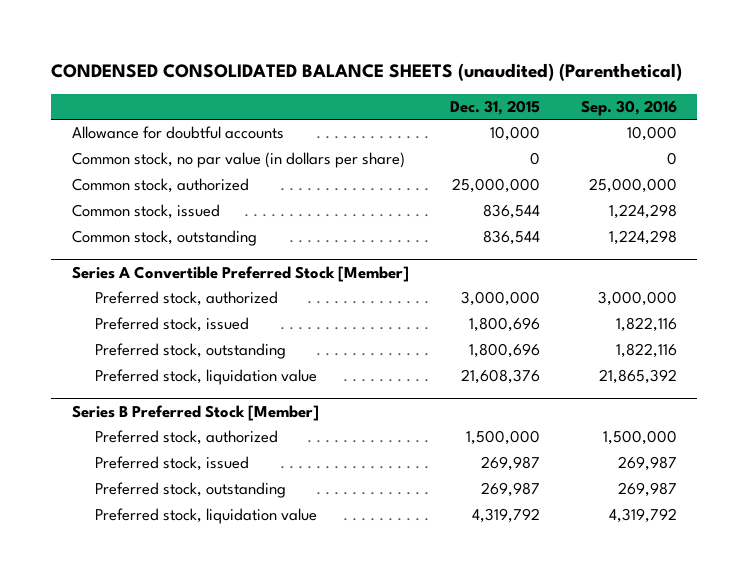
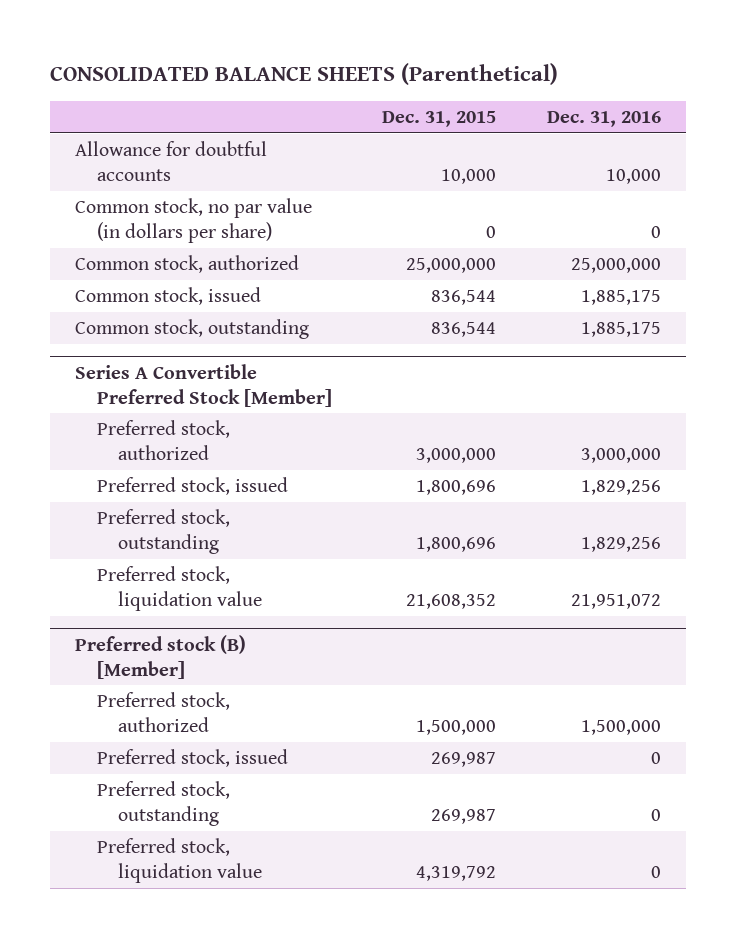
[51,63,683,82] CONDENSED CONSOLIDATED BALANCE SHEETS (unaudited) (Parenthetical) -> [50,63,559,86] CONSOLIDATED BALANCE SHEETS (Parenthetical)
[580,100,677,117] Sep. 30, 2016 -> none
none -> [546,111,661,128] Dec. 31, 2016
[460,369,540,385] 21,608,376 -> [406,594,497,610] 21,608,352
[71,405,319,422] Series B Preferred Stock [Member] -> [75,634,247,679] Preferred stock (B) [Member]

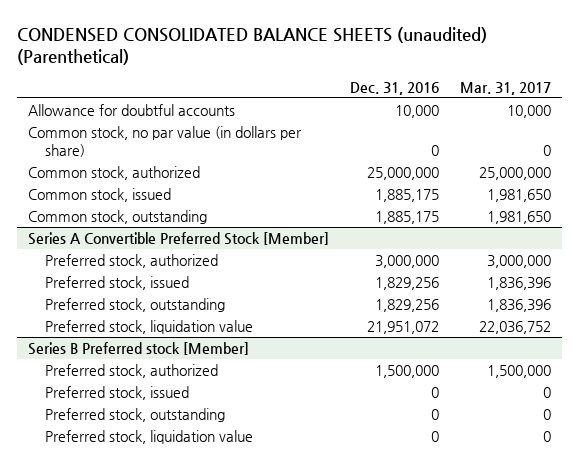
[50,63,559,86] CONSOLIDATED BALANCE SHEETS (Parenthetical) -> [17,26,488,65] CONDENSED CONSOLIDATED BALANCE SHEETS (unaudited) (Parenthetical)
[382,111,497,128] Dec. 31, 2015 -> none
none -> [460,81,552,95] Mar. 31, 2017
[75,634,247,679] Preferred stock (B) [Member] -> [28,342,250,356] Series B Preferred stock [Member]

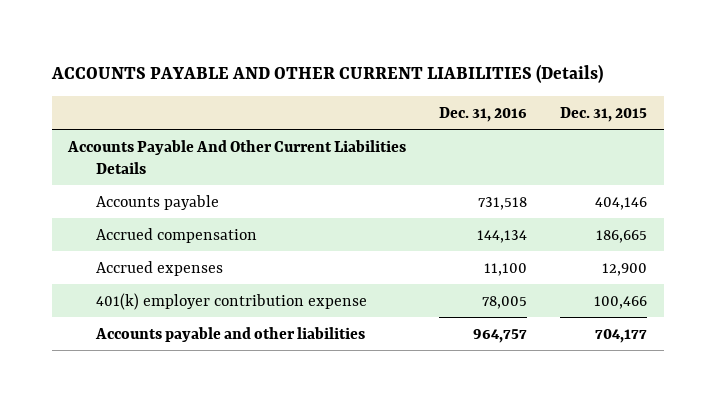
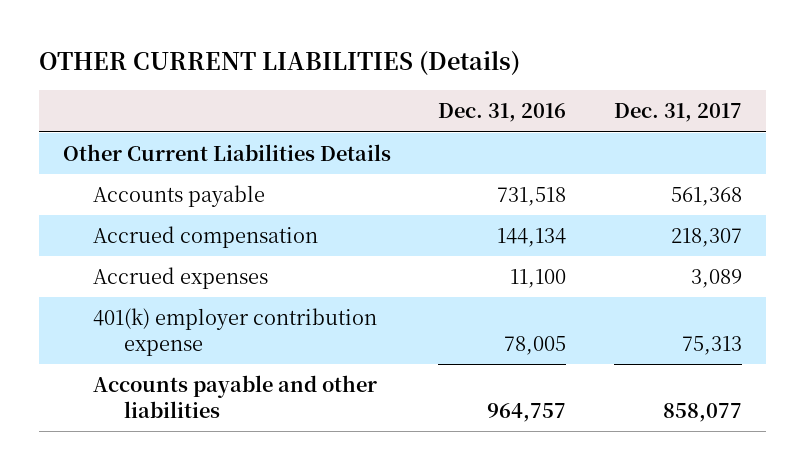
[50,63,603,83] ACCOUNTS PAYABLE AND OTHER CURRENT LIABILITIES (Details) -> [38,49,520,75] OTHER CURRENT LIABILITIES (Details)
[560,106,648,122] Dec. 31, 2015 -> none
none -> [614,103,743,123] Dec. 31, 2017
[67,139,407,174] Accounts Payable And Other Current Liabilities Details -> [62,144,391,162] Other Current Liabilities Details

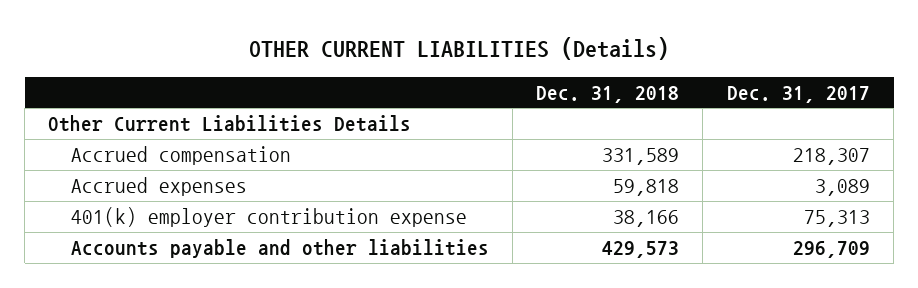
[438,103,567,123] Dec. 31, 2016 -> none
none -> [536,85,680,103] Dec. 31, 2018
[93,185,266,208] Accounts payable -> none
[663,402,743,422] 858,077 -> [792,240,870,258] 296,709

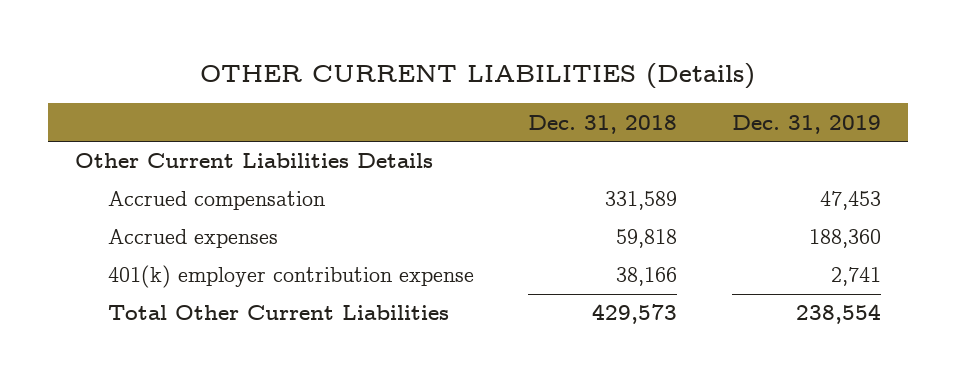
[726,85,870,103] Dec. 31, 2017 -> none
none -> [731,114,881,134] Dec. 31, 2019
[70,238,489,258] Accounts payable and other liabilities -> [107,305,449,321] Total Other Current Liabilities

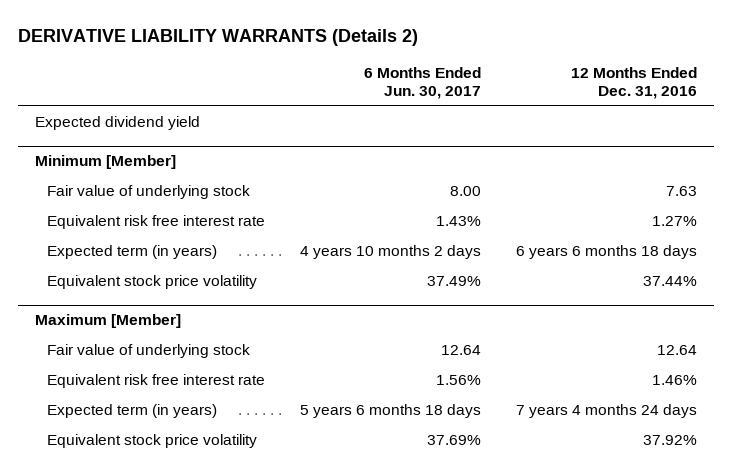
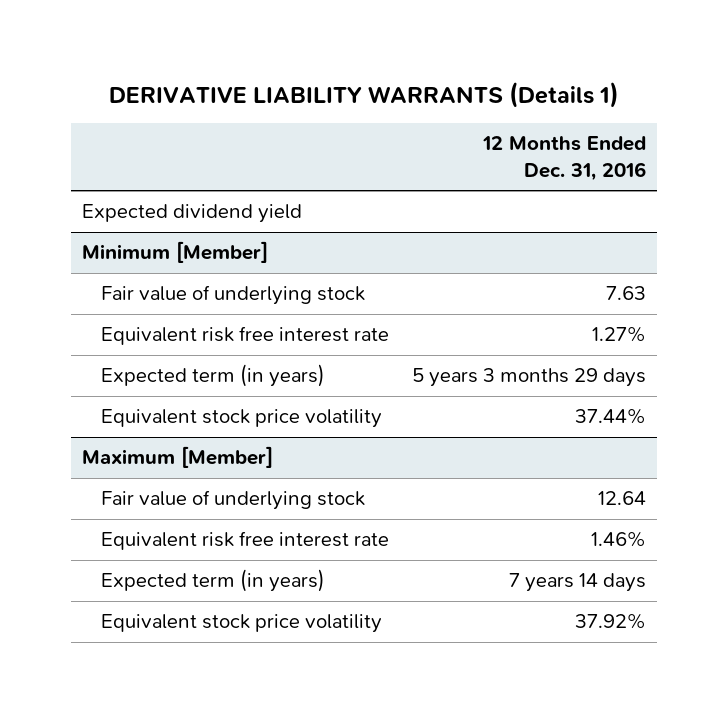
[17,29,418,47] DERIVATIVE LIABILITY WARRANTS (Details 2) -> [109,81,620,108] DERIVATIVE LIABILITY WARRANTS (Details 1)
[363,67,481,100] 6 Months Ended Jun. 30, 2017 -> none
[515,245,697,260] 6 years 6 months 18 days -> [411,368,646,388] 5 years 3 months 29 days
[515,404,697,419] 7 years 4 months 24 days -> [508,573,646,593] 7 years 14 days

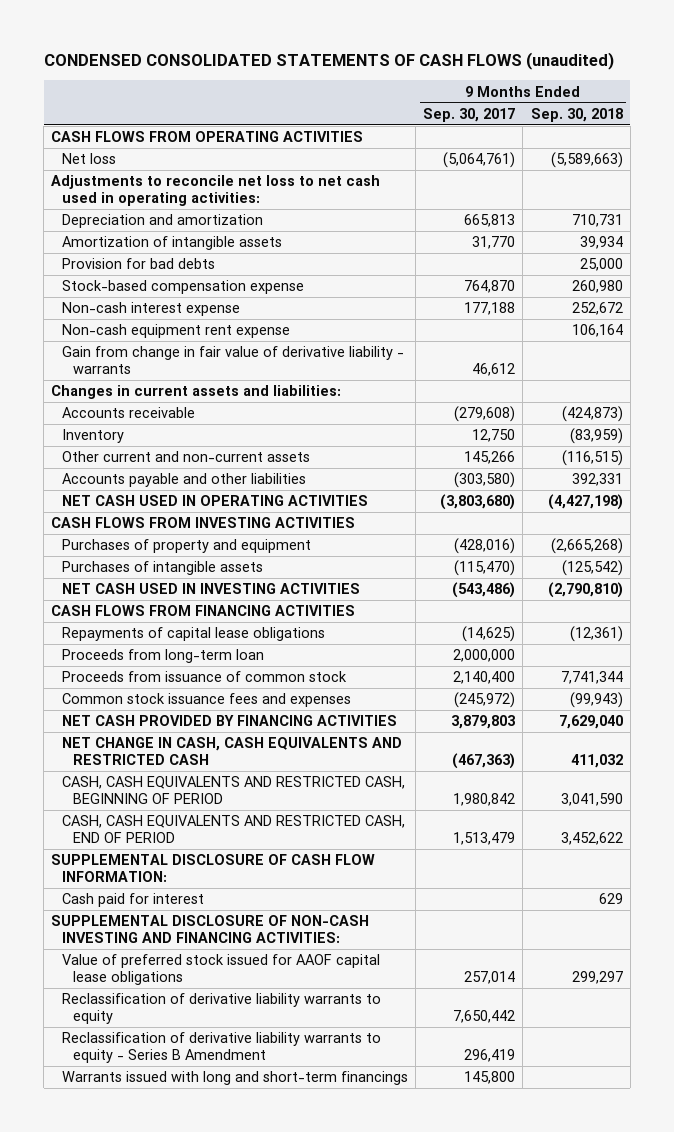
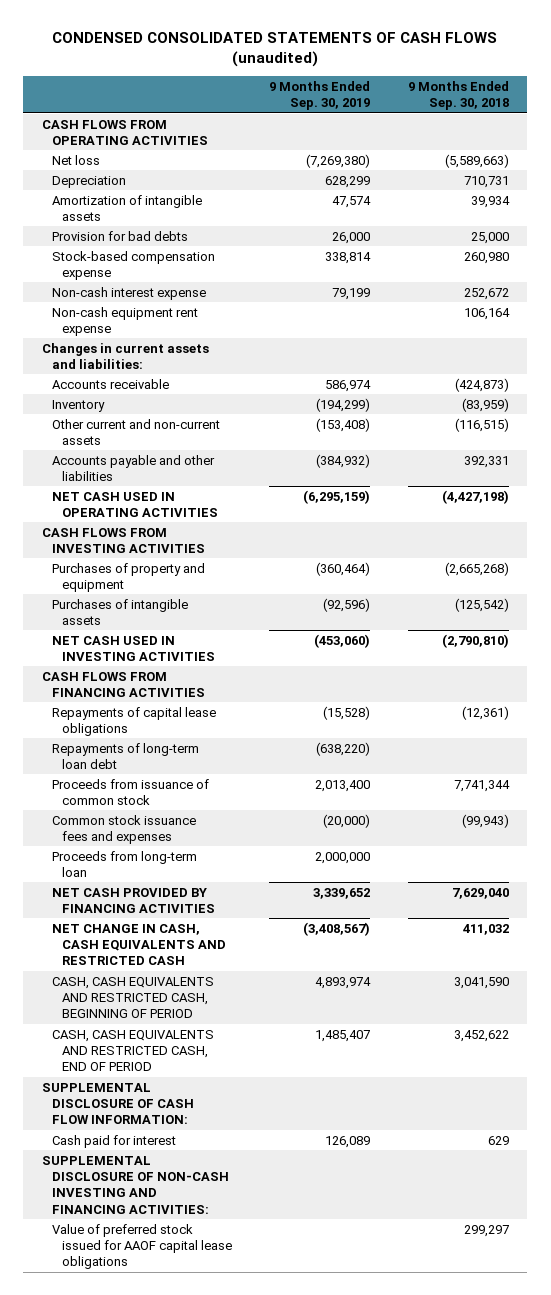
[423,107,516,122] Sep. 30, 2017 -> none
none -> [269,80,371,111] 9 Months Ended Sep. 30, 2019
[51,175,381,206] Adjustments to reconcile net loss to net cash used in operating activities: -> none
[62,214,264,229] Depreciation and amortization -> [52,175,127,188] Depreciation
[62,346,405,374] Gain from change in fair value of derivative liability - warrants -> none
none -> [52,742,200,769] Repayments of long-term loan debt
[62,649,265,664] Proceeds from long-term loan -> [52,850,198,877] Proceeds from long-term loan
[62,993,382,1024] Reclassification of derivative liability warrants to equity -> none
[62,1032,382,1063] Reclassification of derivative liability warrants to equity - Series B Amendment -> none
[62,1071,409,1086] Warrants issued with long and short-term financings -> none

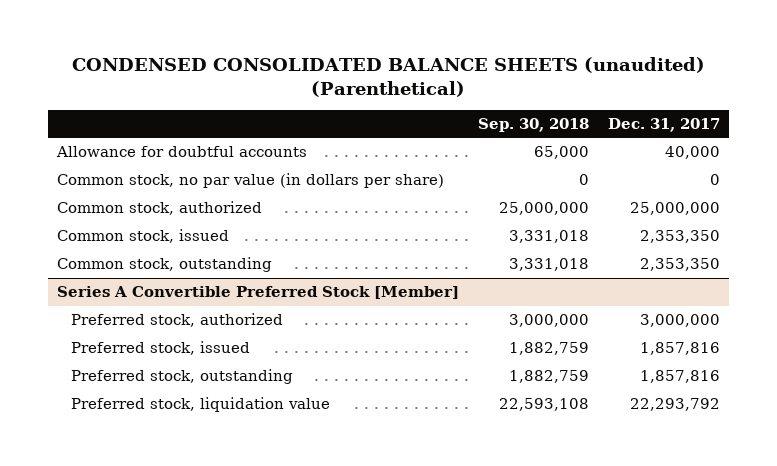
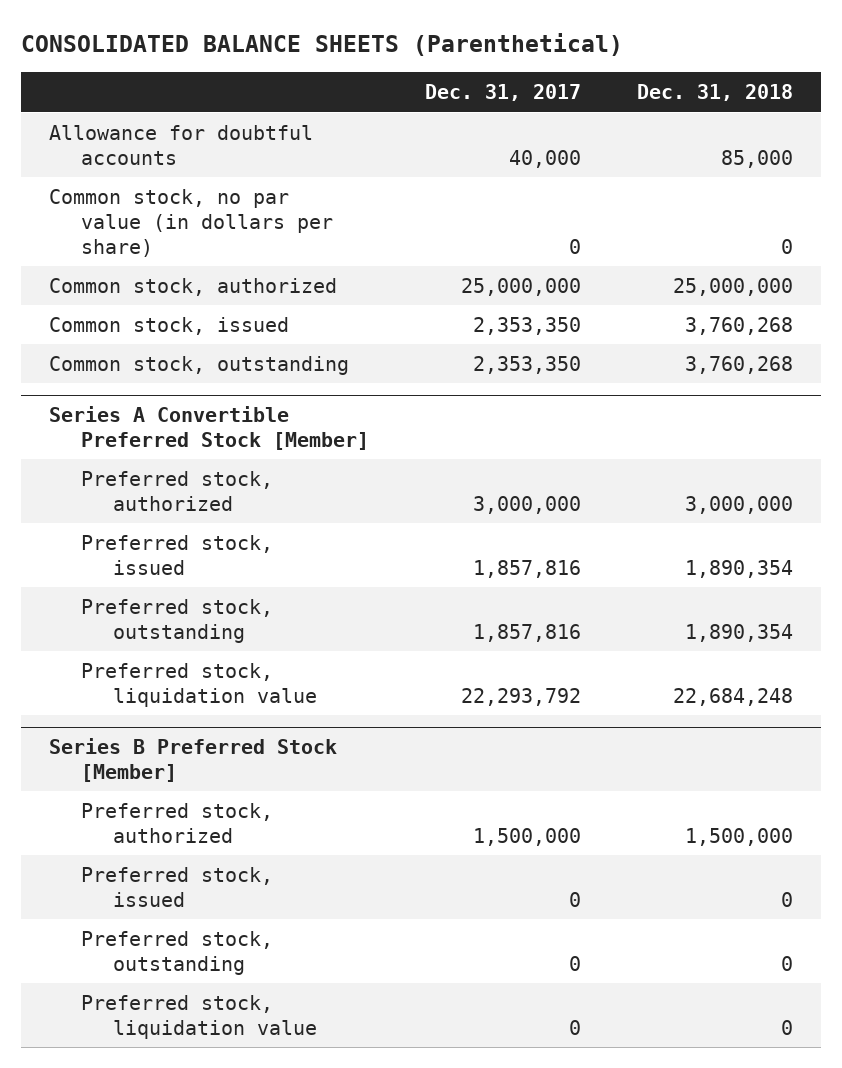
[72,57,706,97] CONDENSED CONSOLIDATED BALANCE SHEETS (unaudited) (Parenthetical) -> [20,33,623,57] CONSOLIDATED BALANCE SHEETS (Parenthetical)
[477,118,589,133] Sep. 30, 2018 -> none
none -> [637,84,794,102] Dec. 31, 2018
none -> [48,738,337,783] Series B Preferred Stock [Member]
none -> [81,802,274,843] Preferred stock, authorized
none -> [81,866,274,907] Preferred stock, issued
none -> [81,930,274,975] Preferred stock, outstanding
none -> [81,994,318,1039] Preferred stock, liquidation value

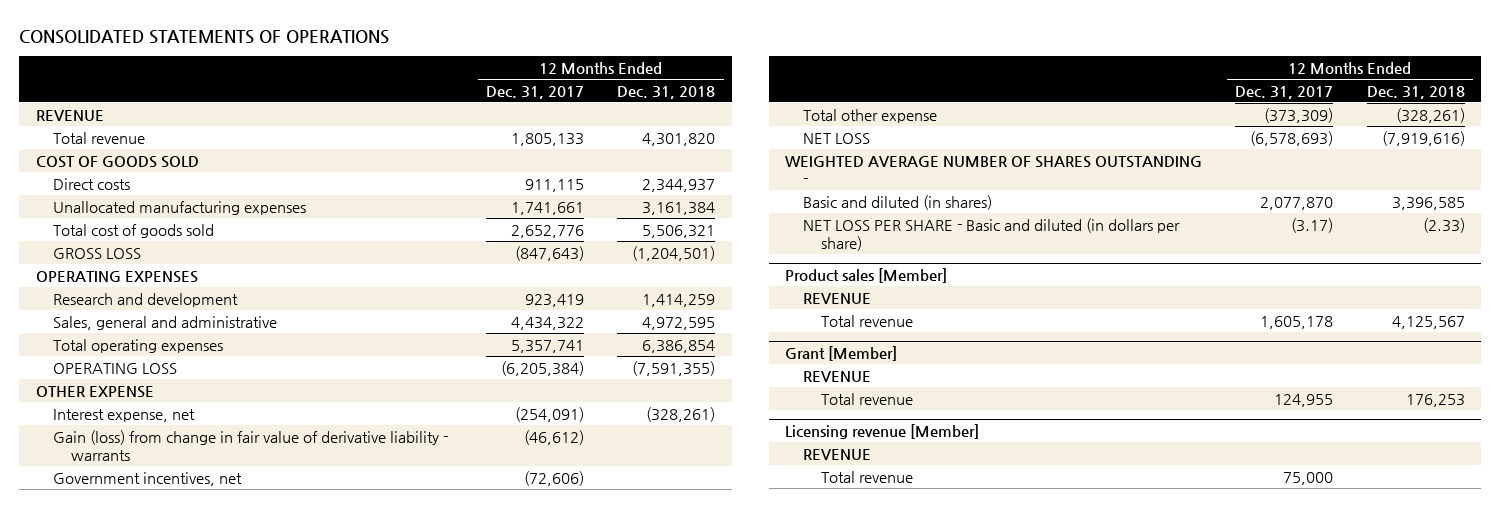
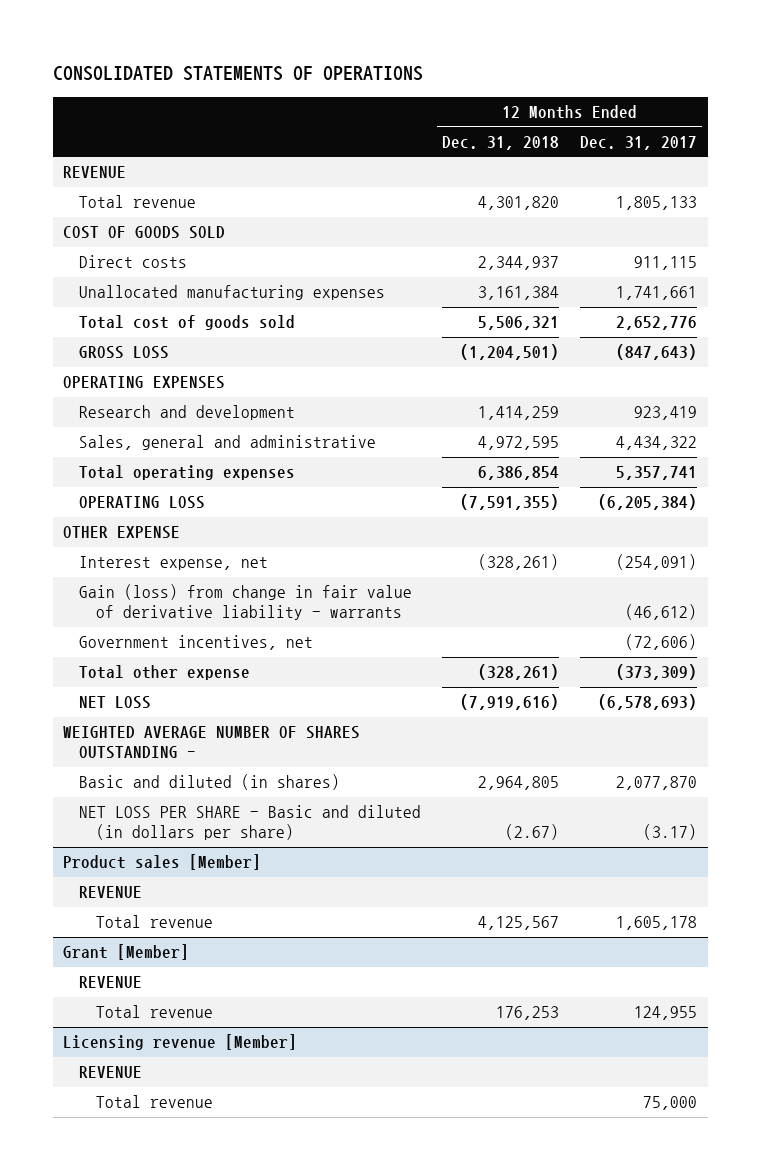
[1391,196,1465,210] 3,396,585 -> [478,776,560,791] 2,964,805
[1422,217,1465,233] (2.33) -> [505,824,560,841] (2.67)

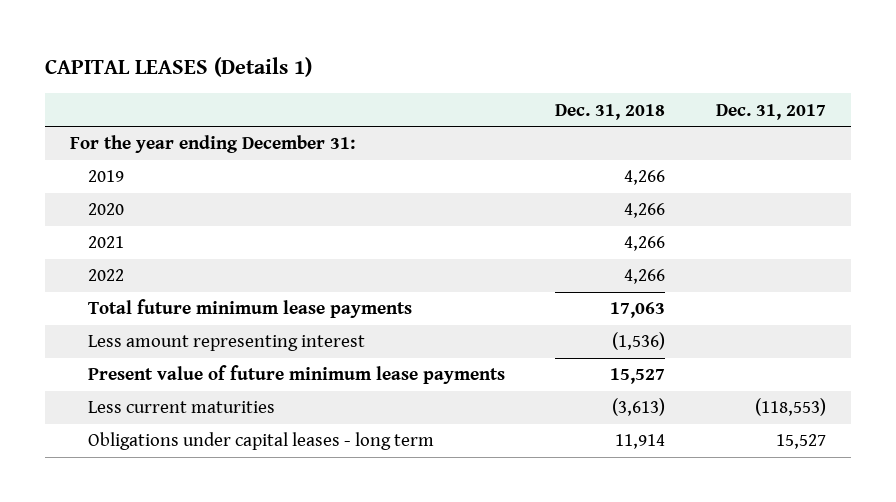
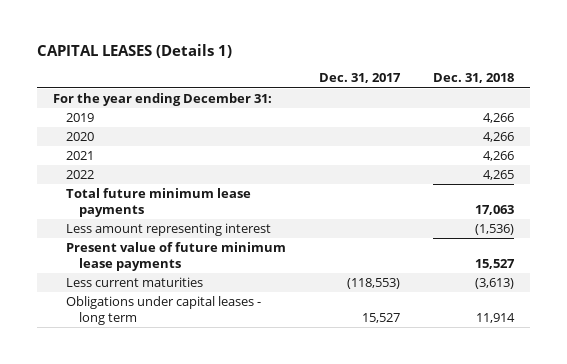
[624,269,666,285] 4,266 -> [482,169,514,180] 4,265

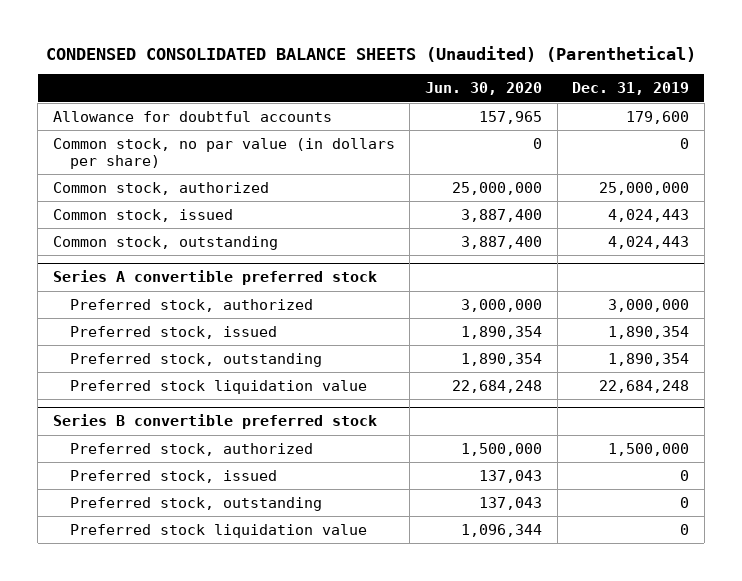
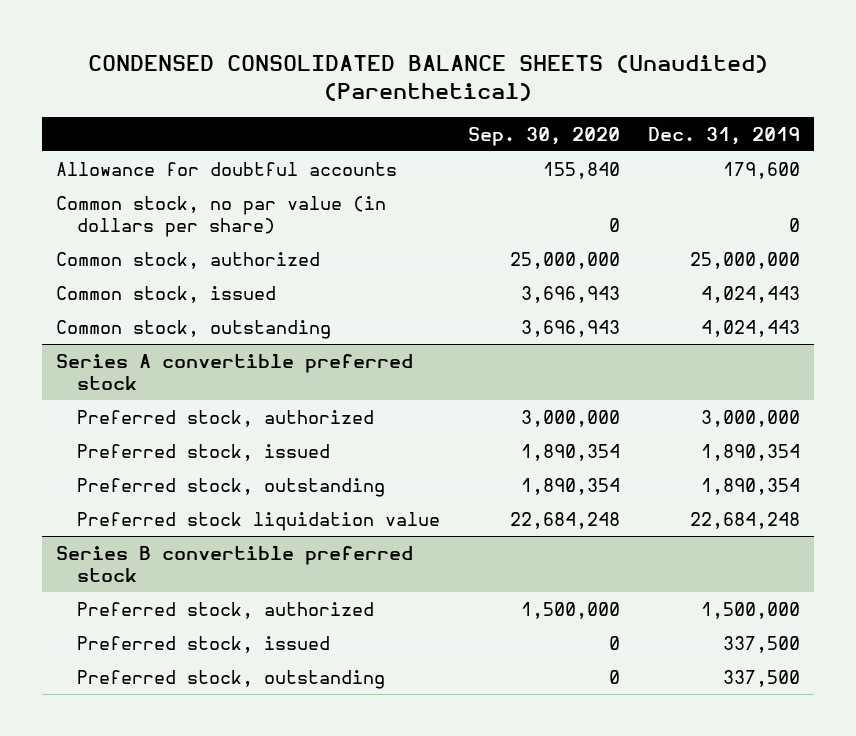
[425,82,543,96] Jun. 30, 2020 -> none
none -> [468,126,621,146] Sep. 30, 2020
[70,523,368,538] Preferred stock liquidation value -> none
[680,469,690,481] 0 -> [722,636,800,654] 337,500
[680,496,690,508] 0 -> [722,670,800,688] 337,500

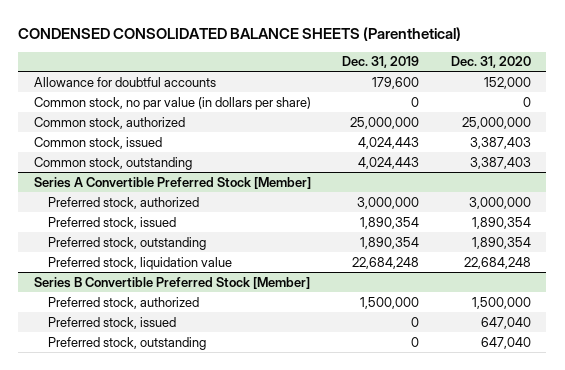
[88,54,769,101] CONDENSED CONSOLIDATED BALANCE SHEETS (Unaudited) (Parenthetical) -> [18,26,462,41] CONDENSED CONSOLIDATED BALANCE SHEETS (Parenthetical)
[468,126,621,146] Sep. 30, 2020 -> none
none -> [450,56,531,69] Dec. 31, 2020
[56,354,414,390] Series A convertible preferred stock -> [33,176,311,189] Series A Convertible Preferred Stock [Member]
[77,512,441,532] Preferred stock liquidation value -> [48,256,233,270] Preferred stock, liquidation value
[56,546,414,582] Series B convertible preferred stock -> [33,276,310,289] Series B Convertible Preferred Stock [Member]
[722,636,800,654] 337,500 -> [411,316,420,327] 0
[722,670,800,688] 337,500 -> [411,336,420,347] 0

